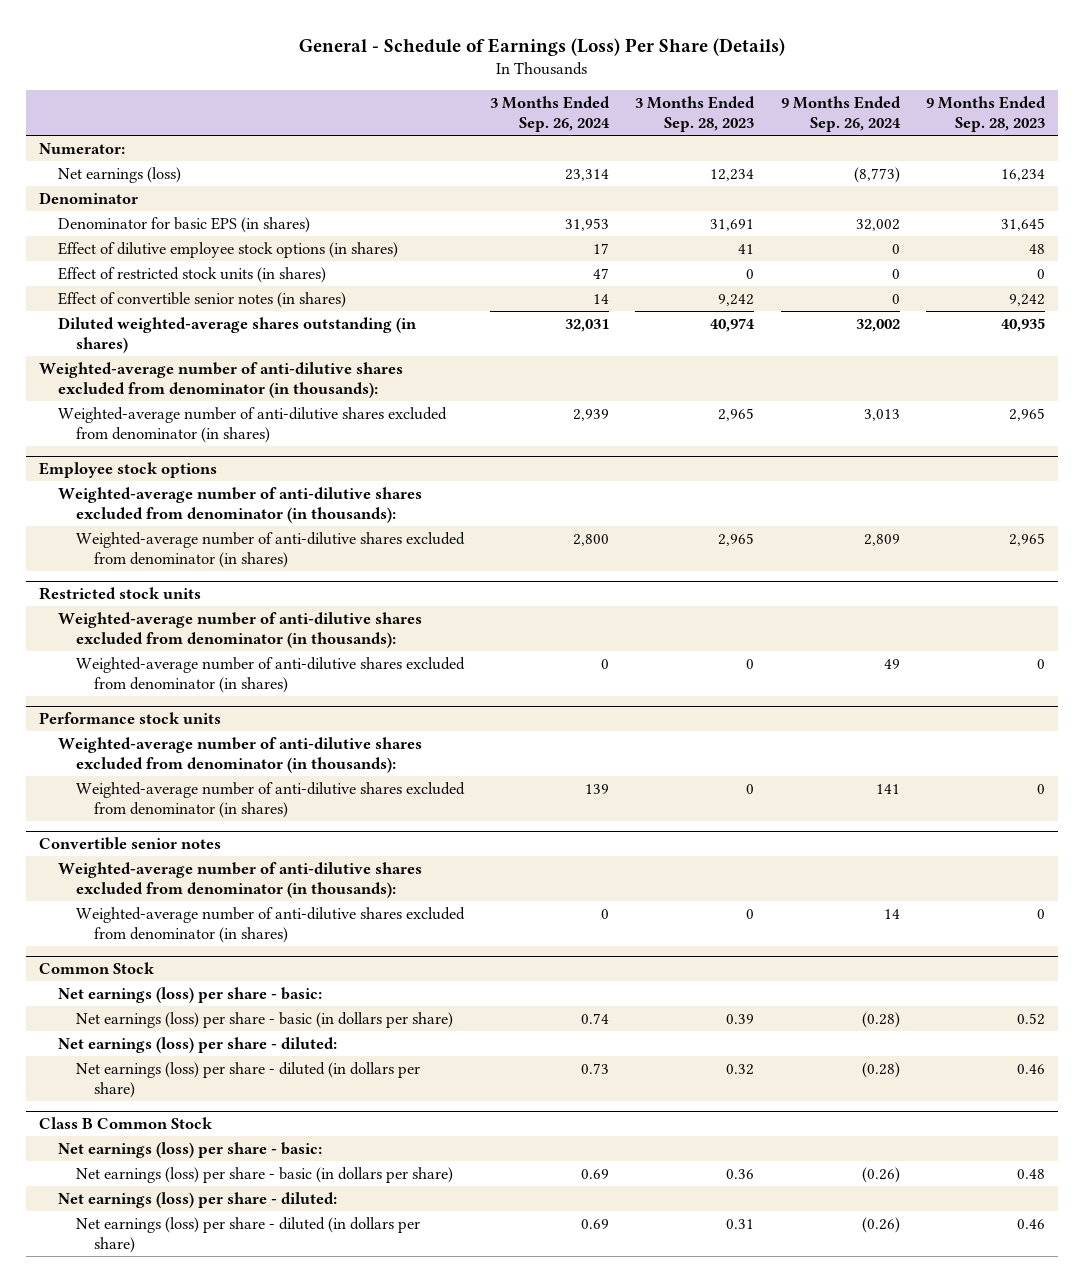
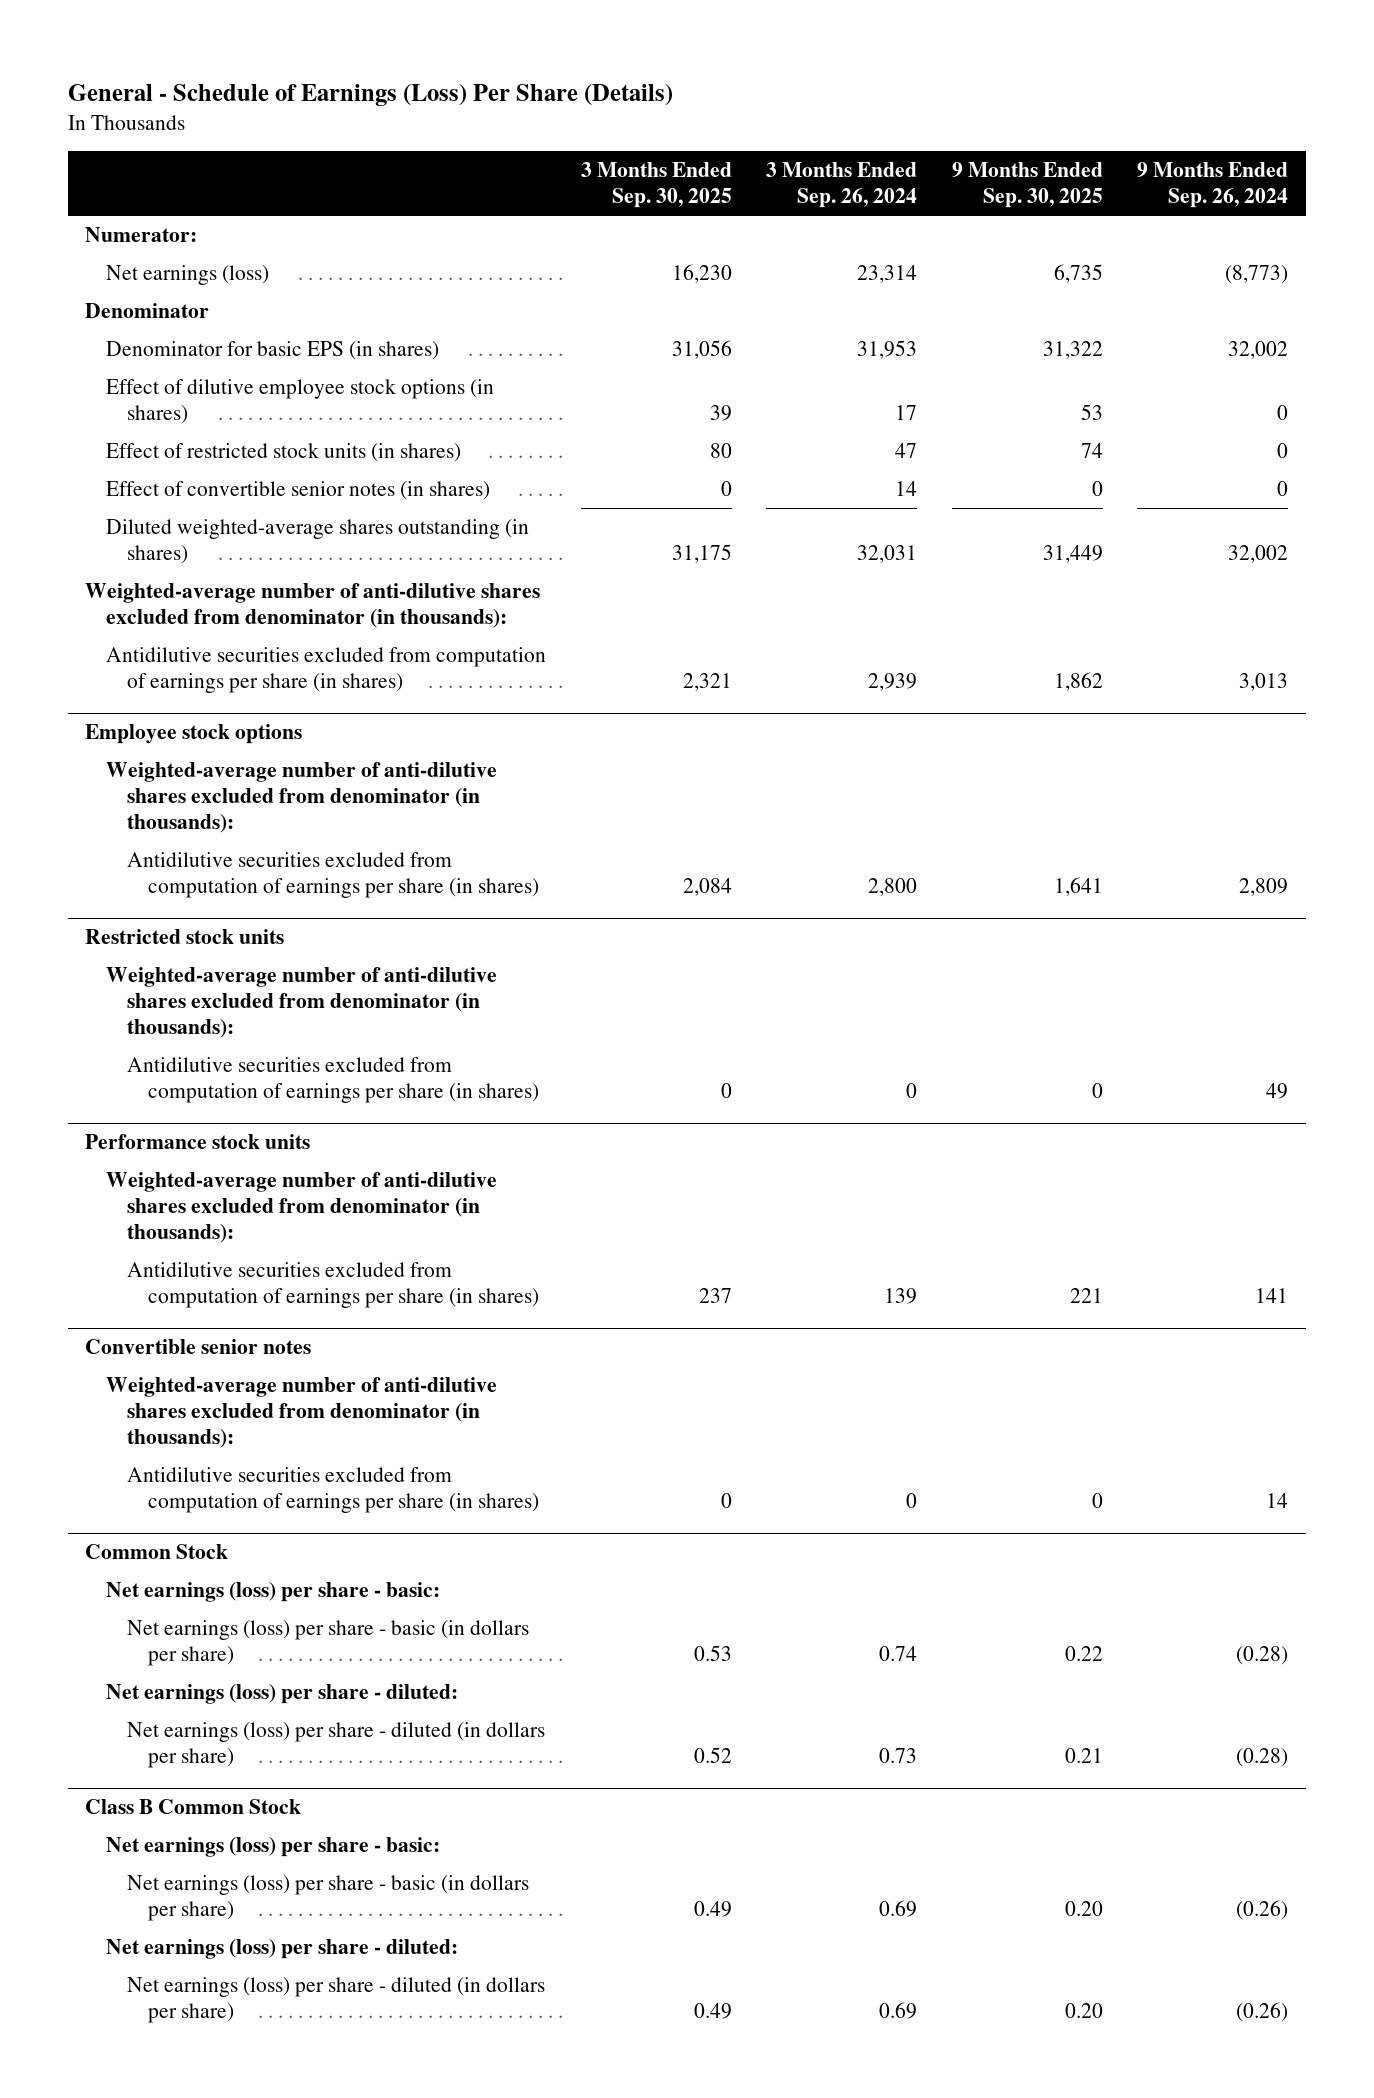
[635,95,756,133] 3 Months Ended Sep. 28, 2023 -> none
[925,95,1046,133] 9 Months Ended Sep. 28, 2023 -> none
none -> [580,161,732,209] 3 Months Ended Sep. 30, 2025
none -> [951,161,1103,209] 9 Months Ended Sep. 30, 2025
[57,406,447,444] Weighted-average number of anti-dilutive shares excluded from denominator (in shares) -> [106,647,547,694] Antidilutive securities excluded from computation of earnings per share (in shares)
[75,531,465,569] Weighted-average number of anti-dilutive shares excluded from denominator (in shares) -> [127,852,540,899] Antidilutive securities excluded from computation of earnings per share (in shares)
[75,656,465,694] Weighted-average number of anti-dilutive shares excluded from denominator (in shares) -> [127,1057,540,1104] Antidilutive securities excluded from computation of earnings per share (in shares)
[75,781,465,819] Weighted-average number of anti-dilutive shares excluded from denominator (in shares) -> [127,1262,540,1309] Antidilutive securities excluded from computation of earnings per share (in shares)
[75,906,465,944] Weighted-average number of anti-dilutive shares excluded from denominator (in shares) -> [127,1467,540,1514] Antidilutive securities excluded from computation of earnings per share (in shares)

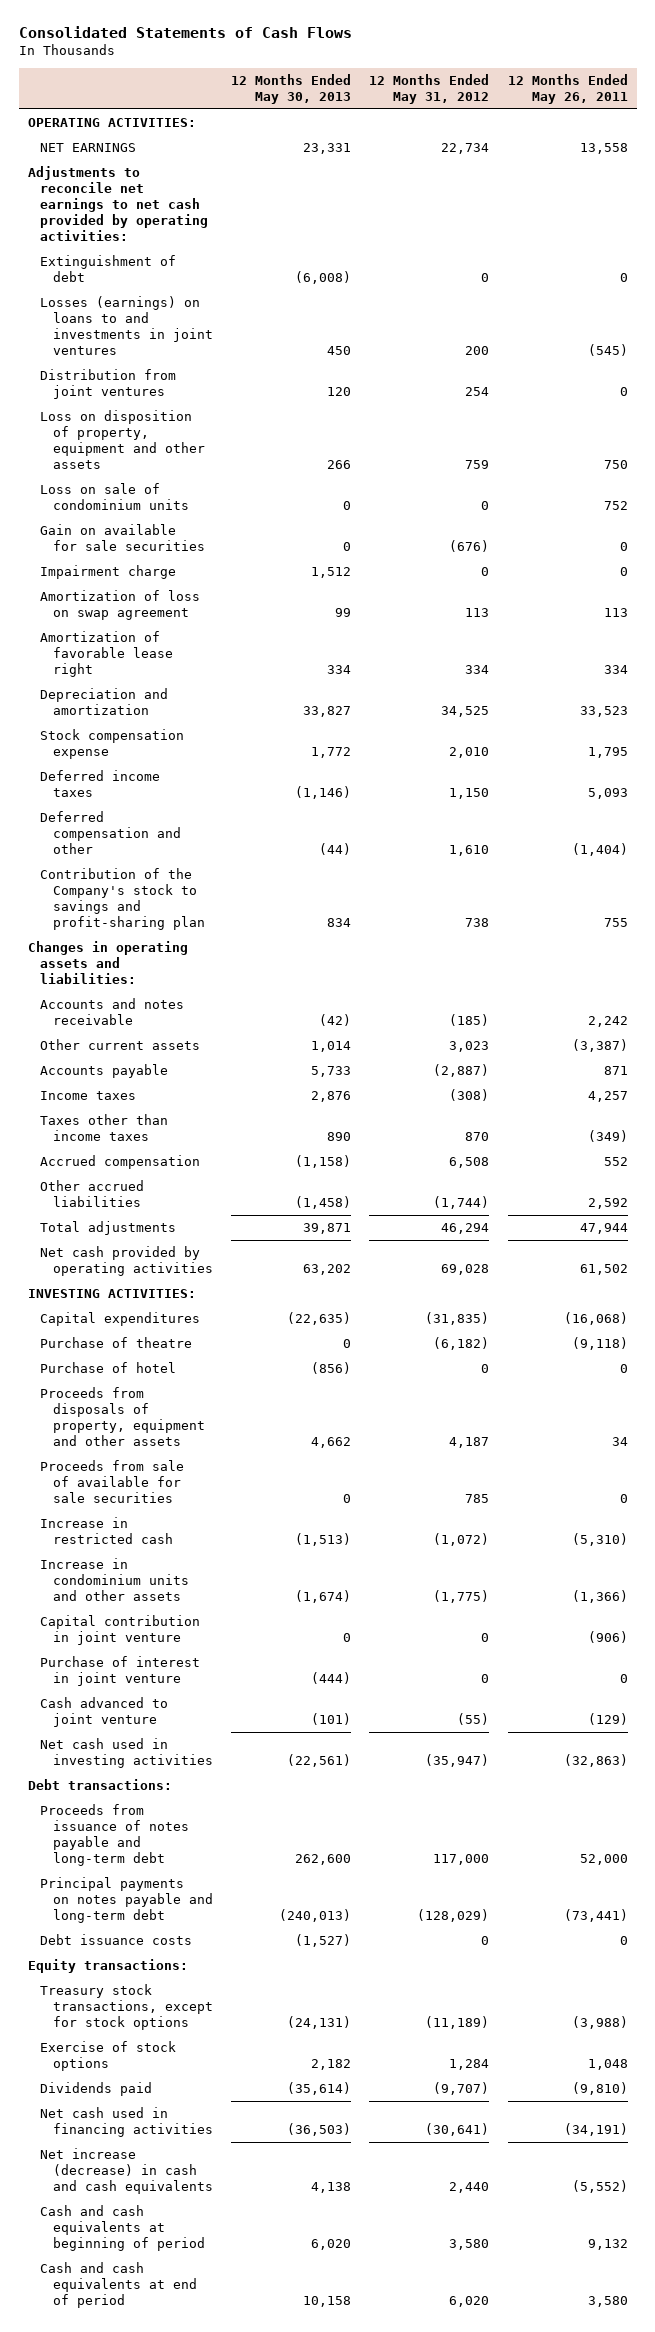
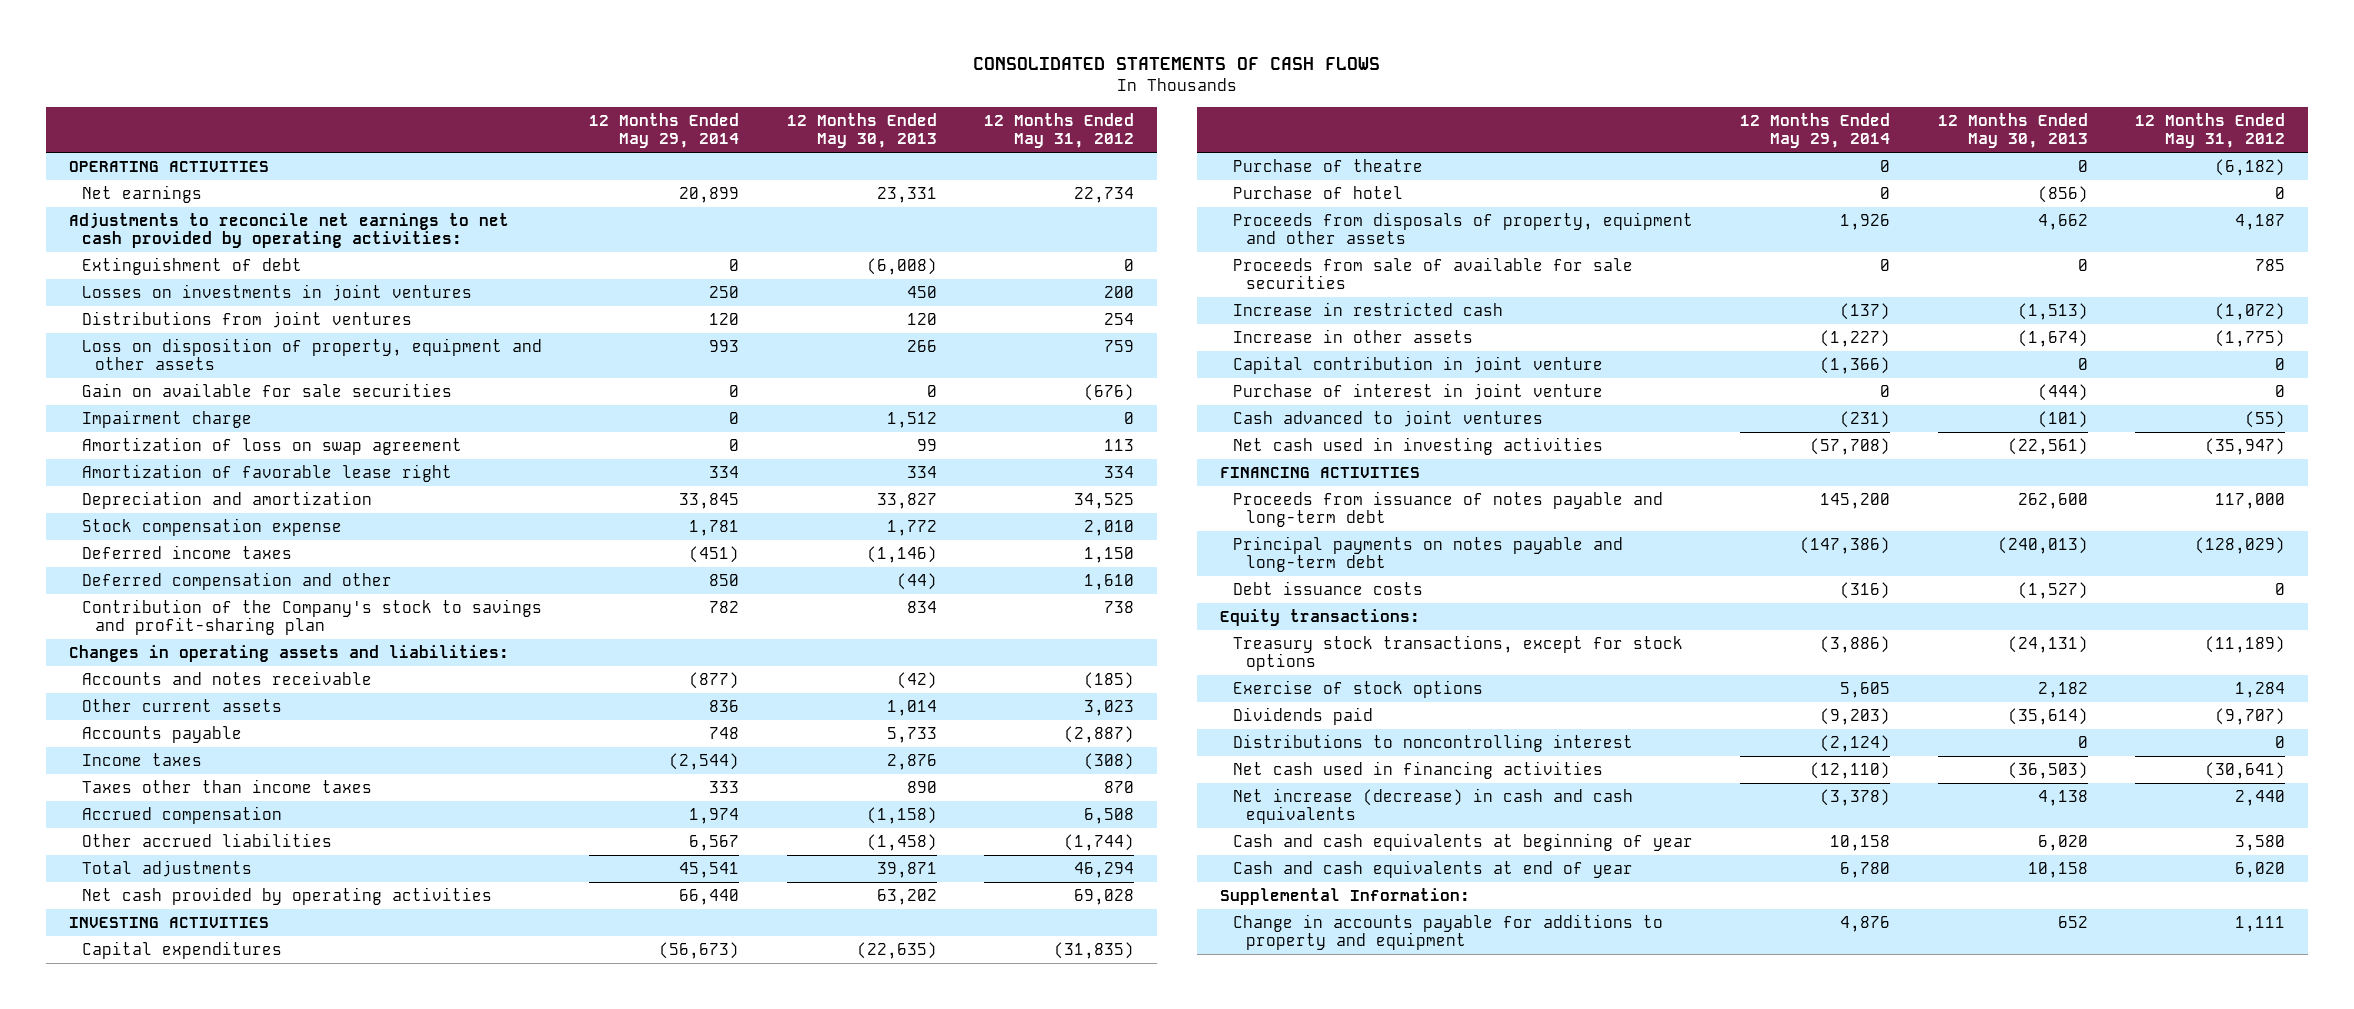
[18,26,352,39] Consolidated Statements of Cash Flows -> [972,56,1380,70] CONSOLIDATED STATEMENTS OF CASH FLOWS
[507,74,628,105] 12 Months Ended May 26, 2011 -> none
none -> [589,113,740,149] 12 Months Ended May 29, 2014
[27,118,196,128] OPERATING ACTIVITIES: -> [69,161,270,173] OPERATING ACTIVITIES
[40,143,137,153] NET EARNINGS -> [82,185,203,204] Net earnings
[40,296,214,355] Losses (earnings) on loans to and investments in joint ventures -> [82,284,473,302] Losses on investments in joint ventures
[40,369,177,399] Distribution from joint ventures -> [82,311,413,329] Distributions from joint ventures
[40,483,190,510] Loss on sale of condominium units -> none
[27,1289,196,1299] INVESTING ACTIVITIES: -> [69,917,270,929] INVESTING ACTIVITIES
[40,1558,190,1601] Increase in condominium units and other assets -> [1233,329,1474,344] Increase in other assets
[40,1697,169,1727] Cash advanced to joint venture -> [1233,410,1544,428] Cash advanced to joint ventures
[27,1779,172,1791] Debt transactions: -> none
none -> [1220,467,1421,479] FINANCING ACTIVITIES
none -> [1233,734,1634,753] Distributions to noncontrolling interest
[40,2205,206,2251] Cash and cash equivalents at beginning of period -> [1233,833,1694,852] Cash and cash equivalents at beginning of year
[40,2262,198,2308] Cash and cash equivalents at end of period -> [1233,860,1634,879] Cash and cash equivalents at end of year
none -> [1220,888,1471,906] Supplemental Information:
none -> [1233,914,1664,951] Change in accounts payable for additions to property and equipment

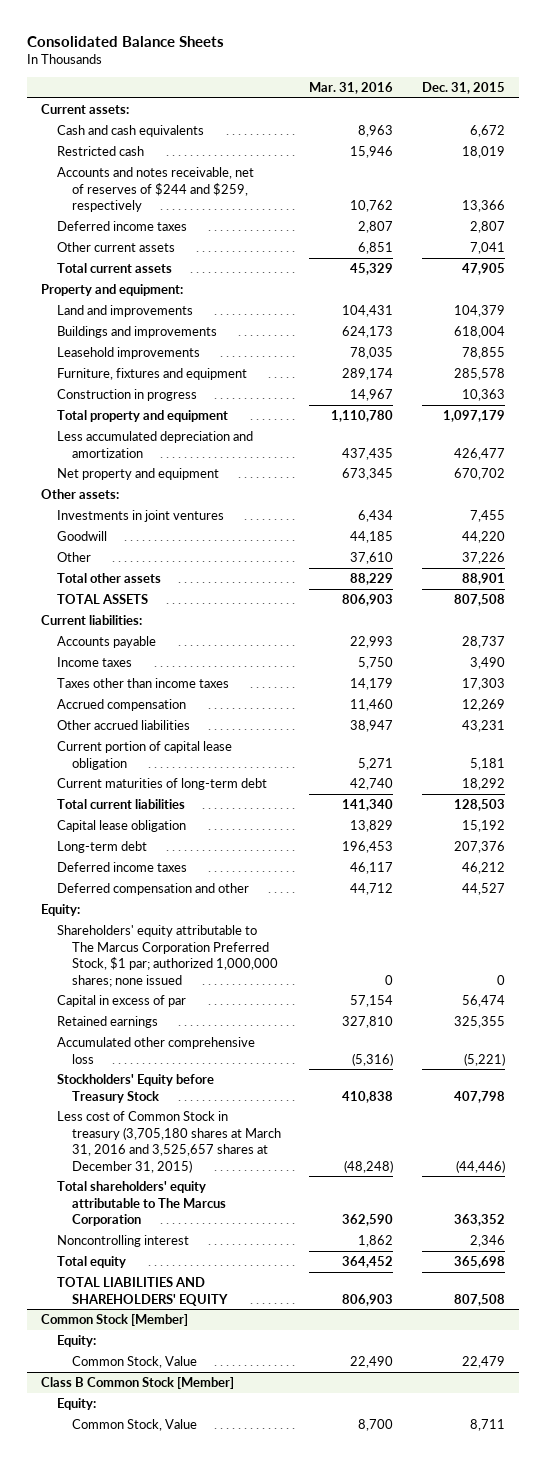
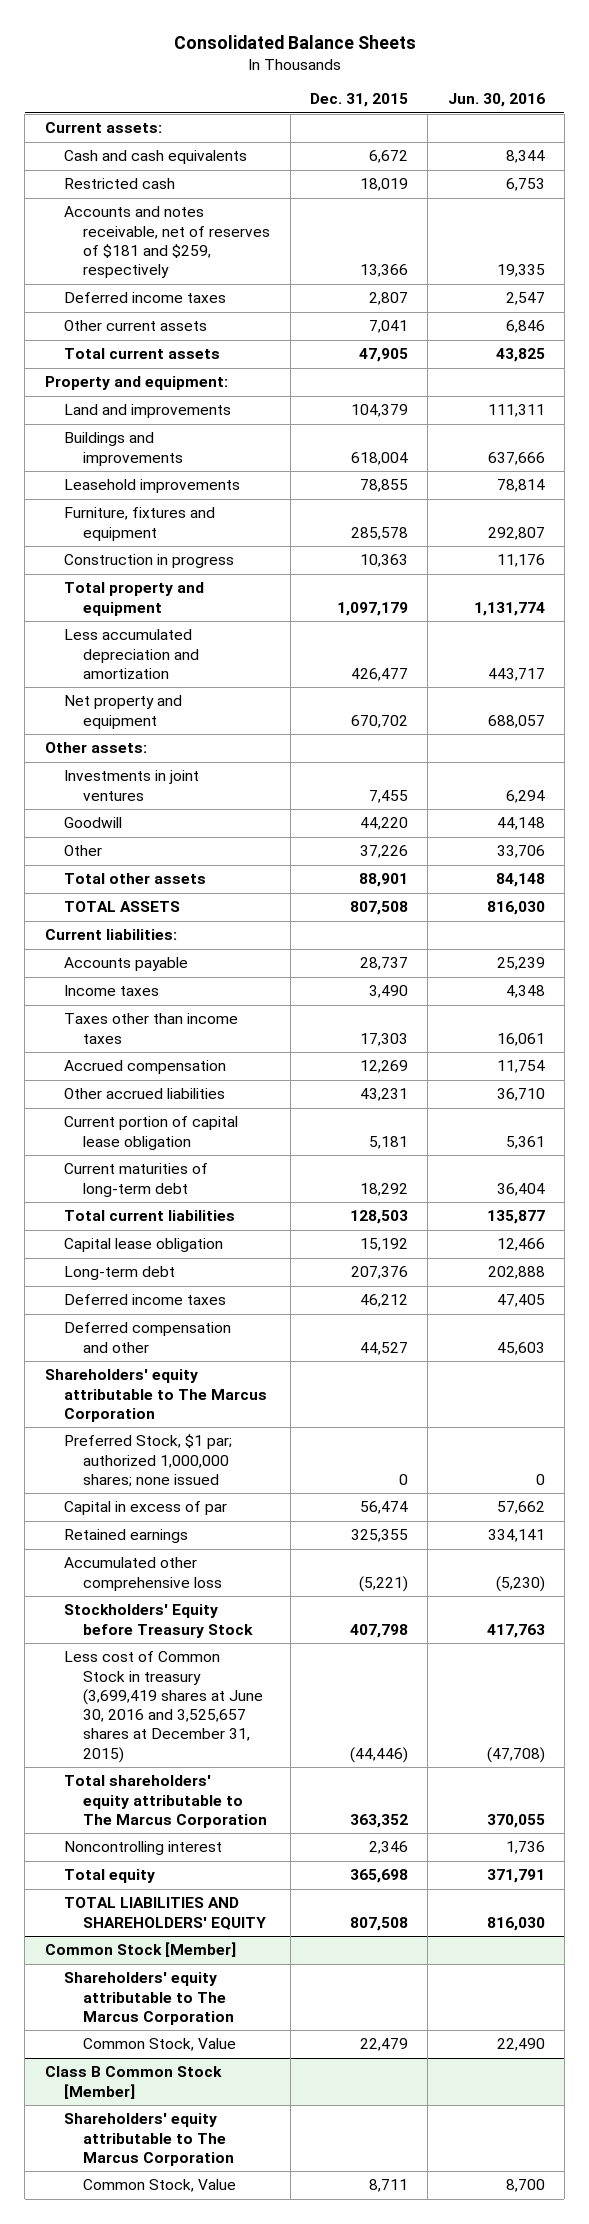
[309,82,394,95] Mar. 31, 2016 -> none
none -> [447,93,545,108] Jun. 30, 2016
[56,167,254,213] Accounts and notes receivable, net of reserves of $244 and $259, respectively -> [64,206,271,279] Accounts and notes receivable, net of reserves of $181 and $259, respectively
[40,904,80,917] Equity: -> [44,1369,268,1422] Shareholders' equity attributable to The Marcus Corporation
[56,925,279,987] Shareholders' equity attributable to The Marcus Corporation Preferred Stock, $1 par; authorized 1,000,000 shares; none issued -> [64,1434,233,1487] Preferred Stock, $1 par; authorized 1,000,000 shares; none issued
[56,1111,282,1173] Less cost of Common Stock in treasury (3,705,180 shares at March 31, 2016 and 3,525,657 shares at December 31, 2015) -> [64,1651,264,1763] Less cost of Common Stock in treasury (3,699,419 shares at June 30, 2016 and 3,525,657 shares at December 31, 2015)
[56,1335,96,1348] Equity: -> [64,1972,235,2025] Shareholders' equity attributable to The Marcus Corporation
[56,1398,96,1411] Equity: -> [64,2113,235,2166] Shareholders' equity attributable to The Marcus Corporation

